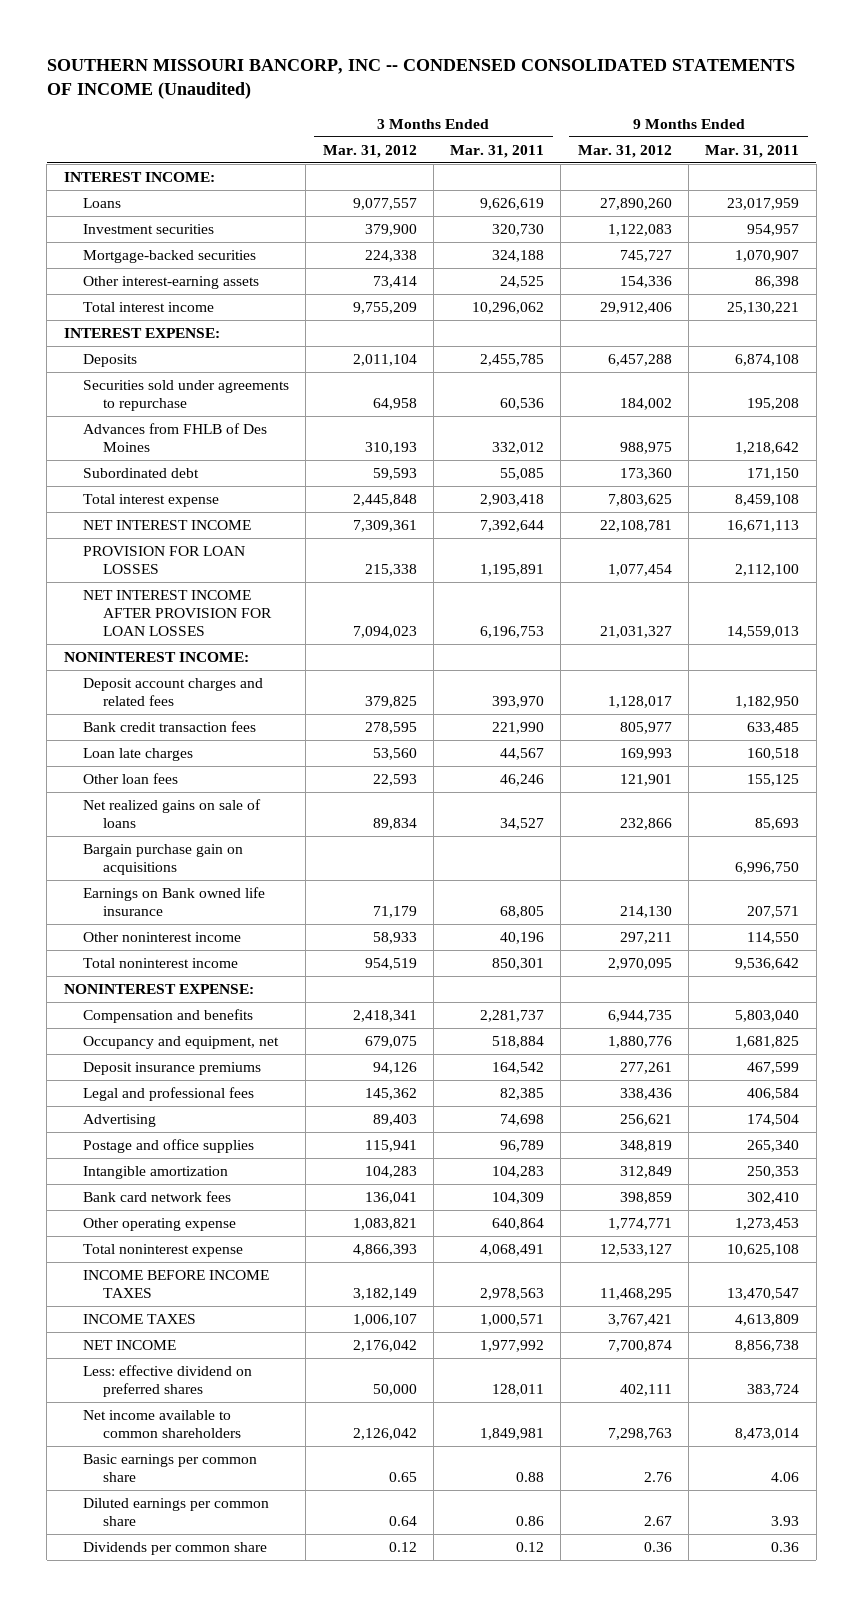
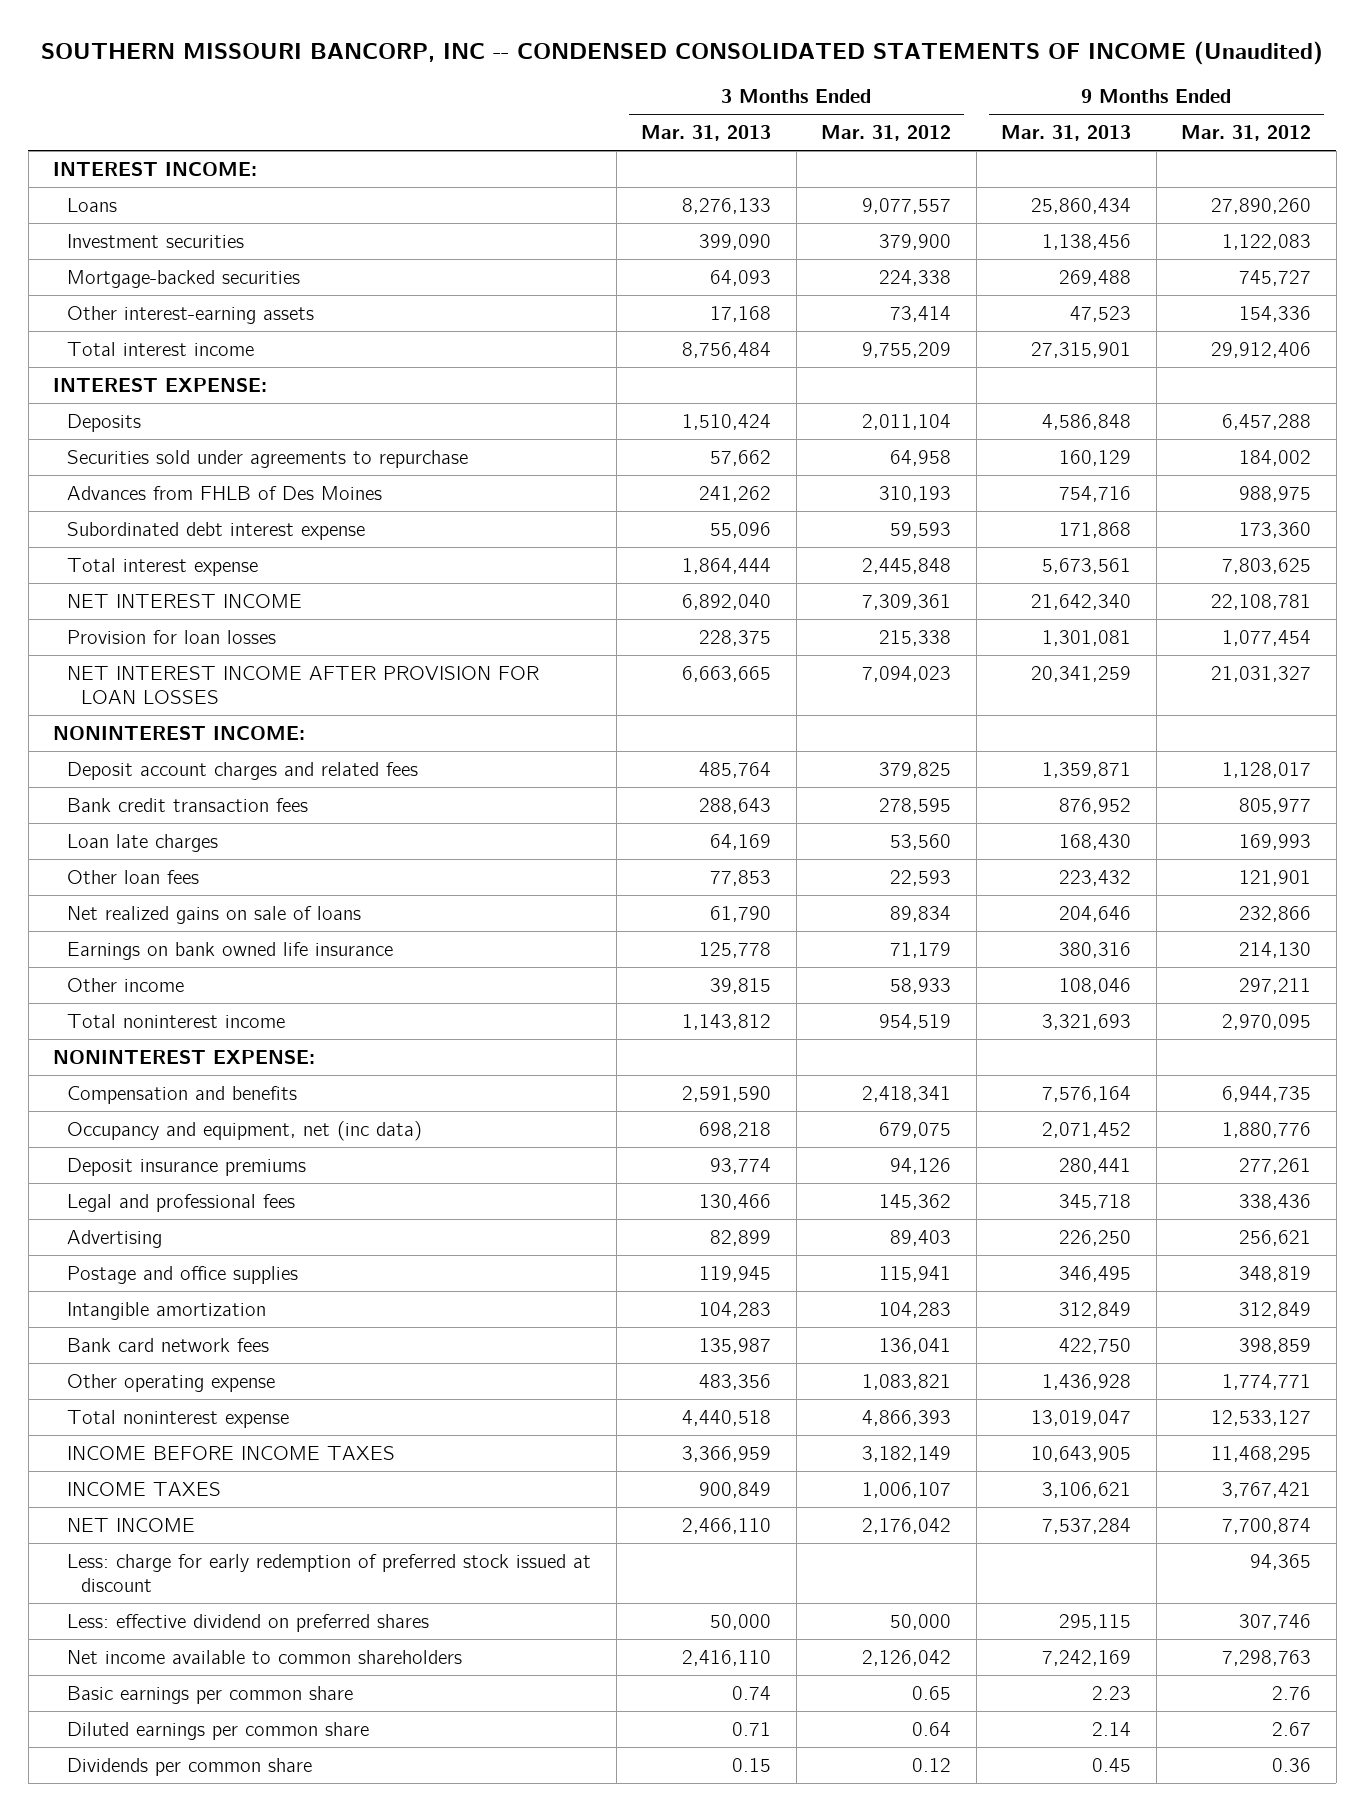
[450,144,545,158] Mar. 31, 2011 -> none
[705,144,800,158] Mar. 31, 2011 -> none
none -> [641,125,772,142] Mar. 31, 2013
none -> [1001,125,1132,142] Mar. 31, 2013
[83,468,200,479] Subordinated debt -> [67,521,366,540] Subordinated debt interest expense
[83,546,246,574] PROVISION FOR LOAN LOSSES -> [67,629,277,644] Provision for loan losses
[83,844,244,875] Bargain purchase gain on acquisitions -> none
[83,887,266,916] Earnings on Bank owned life insurance -> [67,941,394,960] Earnings on bank owned life insurance
[83,932,242,943] Other noninterest income -> [67,977,185,992] Other income
[83,1036,280,1050] Occupancy and equipment, net -> [67,1120,423,1141] Occupancy and equipment, net (inc data)
none -> [67,1553,592,1593] Less: charge for early redemption of preferred stock issued at discount
[619,1383,672,1396] 402,111 -> [1239,1613,1312,1630] 307,746

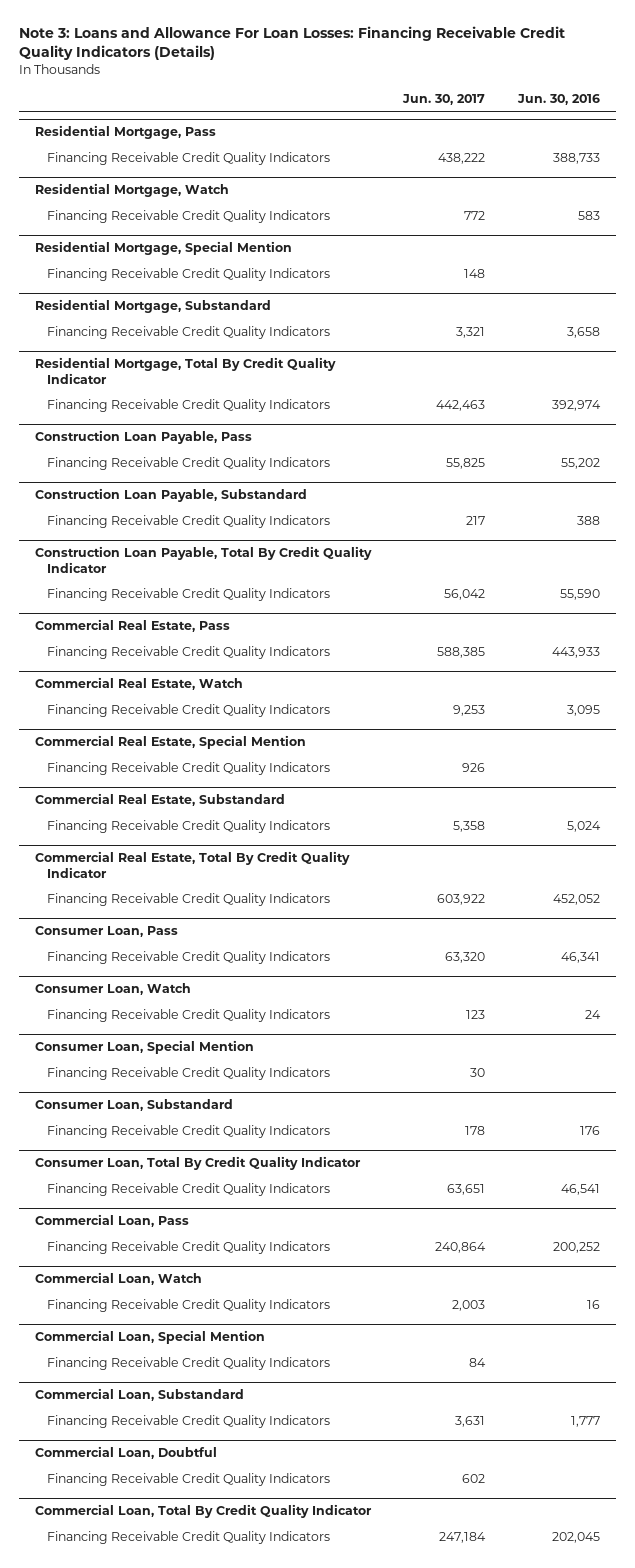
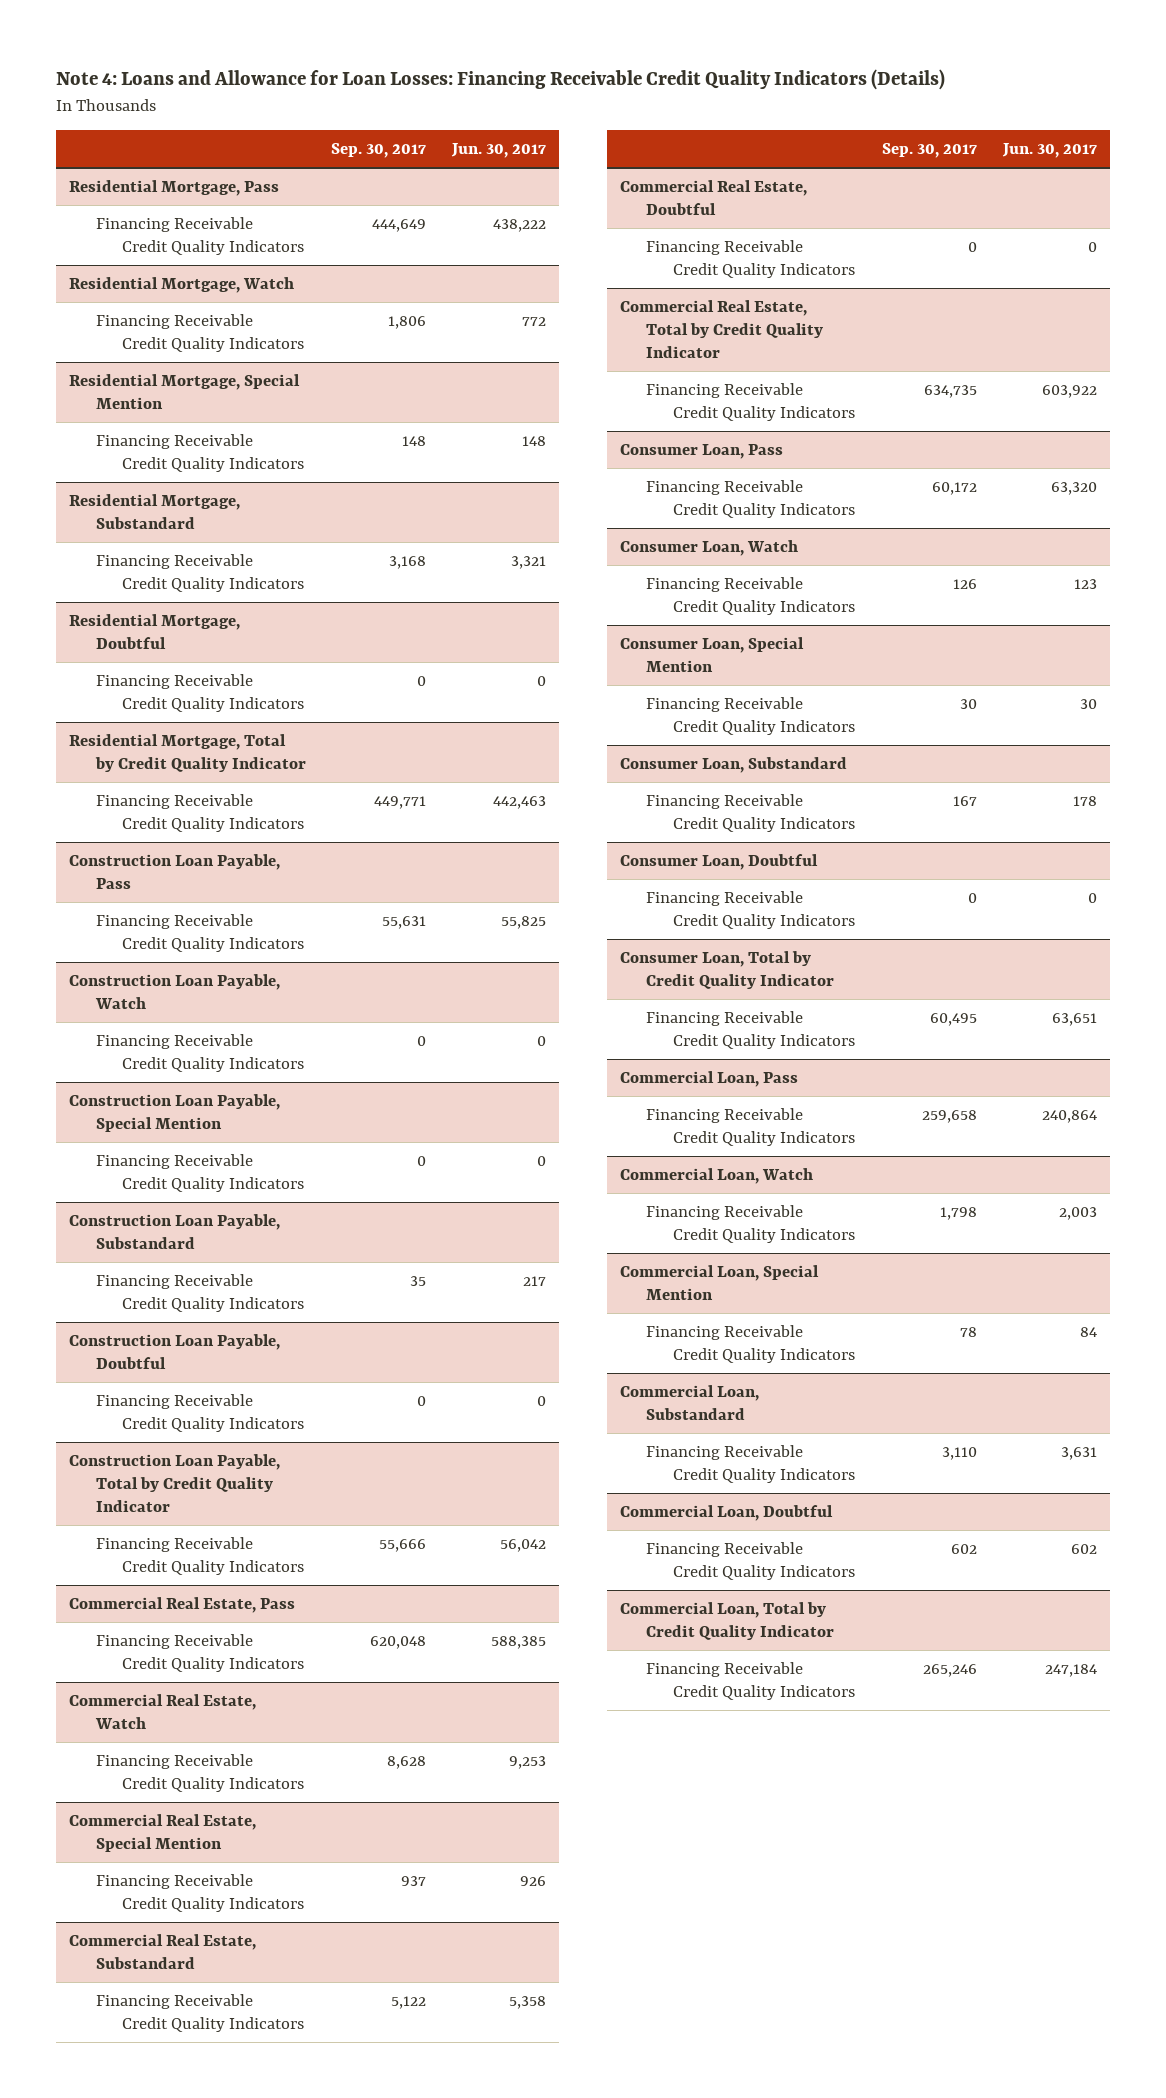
[19,26,566,61] Note 3: Loans and Allowance For Loan Losses: Financing Receivable Credit Quality Indicators (Details) -> [55,69,945,91] Note 4: Loans and Allowance for Loan Losses: Financing Receivable Credit Quality Indicators (Details)
[516,94,600,106] Jun. 30, 2016 -> none
none -> [331,142,427,158] Sep. 30, 2017
none -> [68,613,240,649] Residential Mortgage, Doubtful
none -> [95,673,305,712] Financing Receivable Credit Quality Indicators
[35,357,337,384] Residential Mortgage, Total By Credit Quality Indicator -> [68,733,306,772] Residential Mortgage, Total by Credit Quality Indicator
none -> [68,973,280,1009] Construction Loan Payable, Watch
none -> [95,1033,305,1072] Financing Receivable Credit Quality Indicators
none -> [68,1093,280,1132] Construction Loan Payable, Special Mention
none -> [95,1153,305,1192] Financing Receivable Credit Quality Indicators
none -> [68,1333,280,1369] Construction Loan Payable, Doubtful
none -> [95,1393,305,1432] Financing Receivable Credit Quality Indicators
[35,546,373,573] Construction Loan Payable, Total By Credit Quality Indicator -> [68,1453,280,1512] Construction Loan Payable, Total by Credit Quality Indicator
none -> [619,179,807,215] Commercial Real Estate, Doubtful
none -> [646,239,856,278] Financing Receivable Credit Quality Indicators
[35,851,351,878] Commercial Real Estate, Total By Credit Quality Indicator -> [619,299,824,358] Commercial Real Estate, Total by Credit Quality Indicator
none -> [619,853,818,870] Consumer Loan, Doubtful
none -> [646,890,856,929] Financing Receivable Credit Quality Indicators
[35,1156,362,1171] Consumer Loan, Total By Credit Quality Indicator -> [619,950,835,989] Consumer Loan, Total by Credit Quality Indicator
[35,1504,373,1519] Commercial Loan, Total By Credit Quality Indicator -> [619,1601,835,1640] Commercial Loan, Total by Credit Quality Indicator

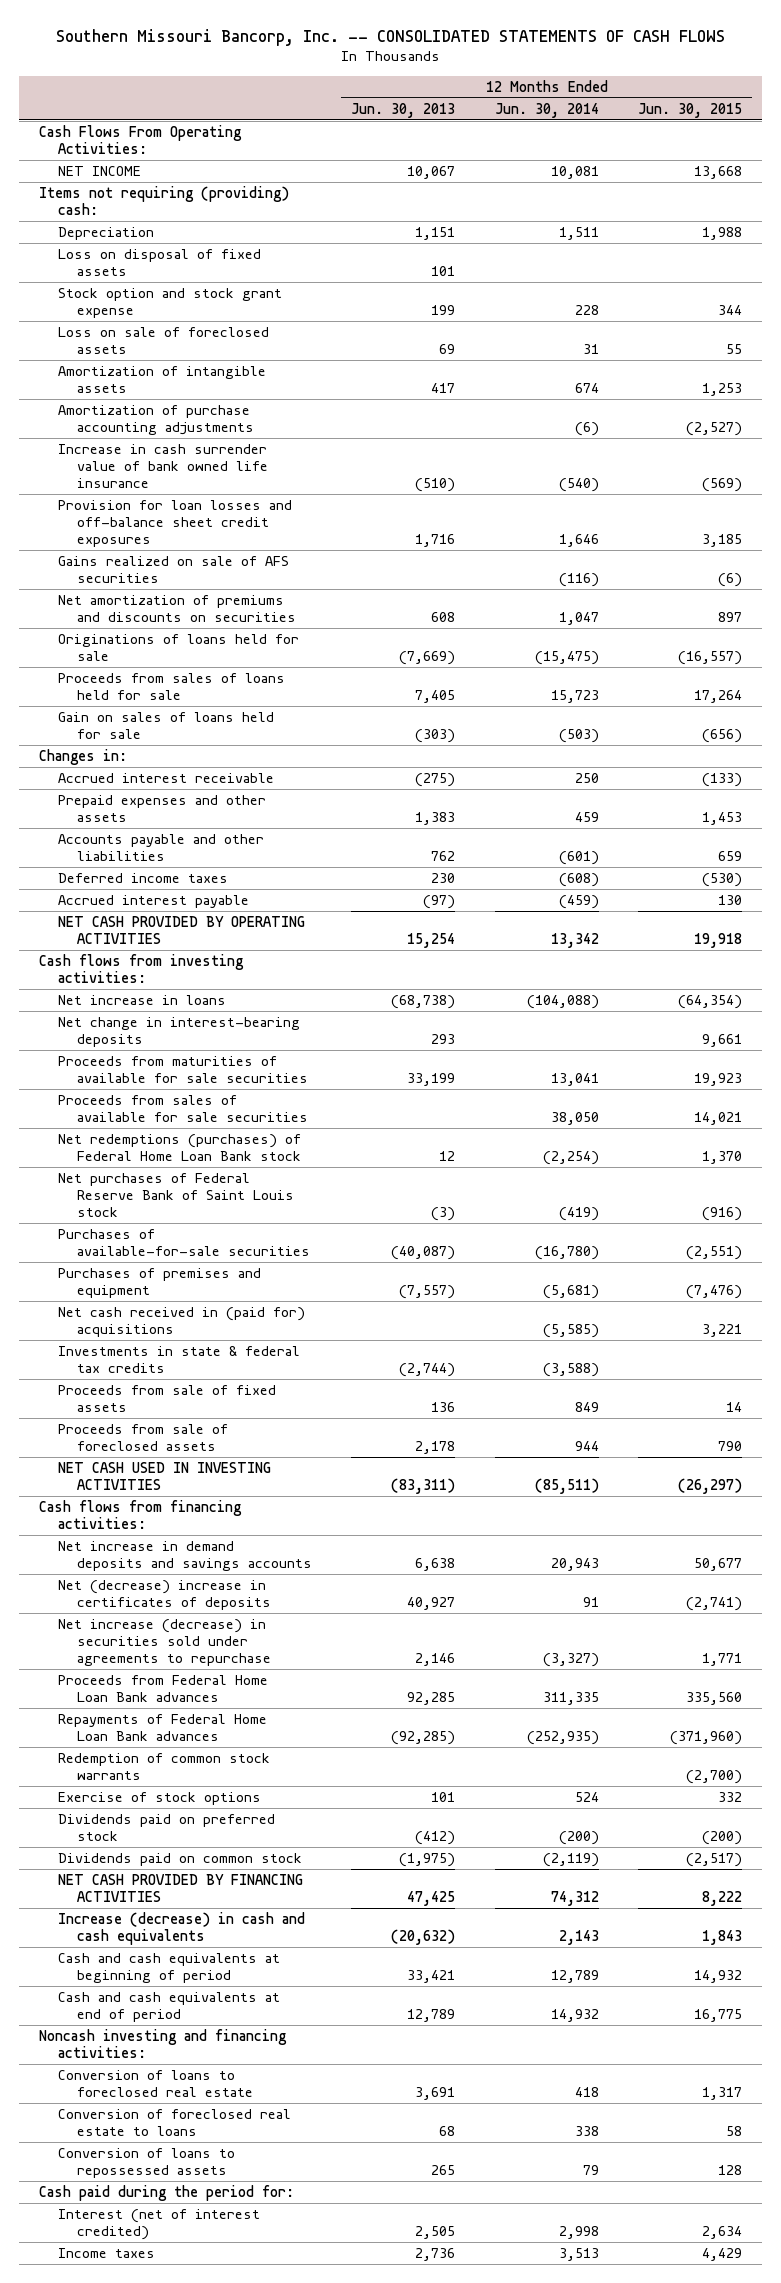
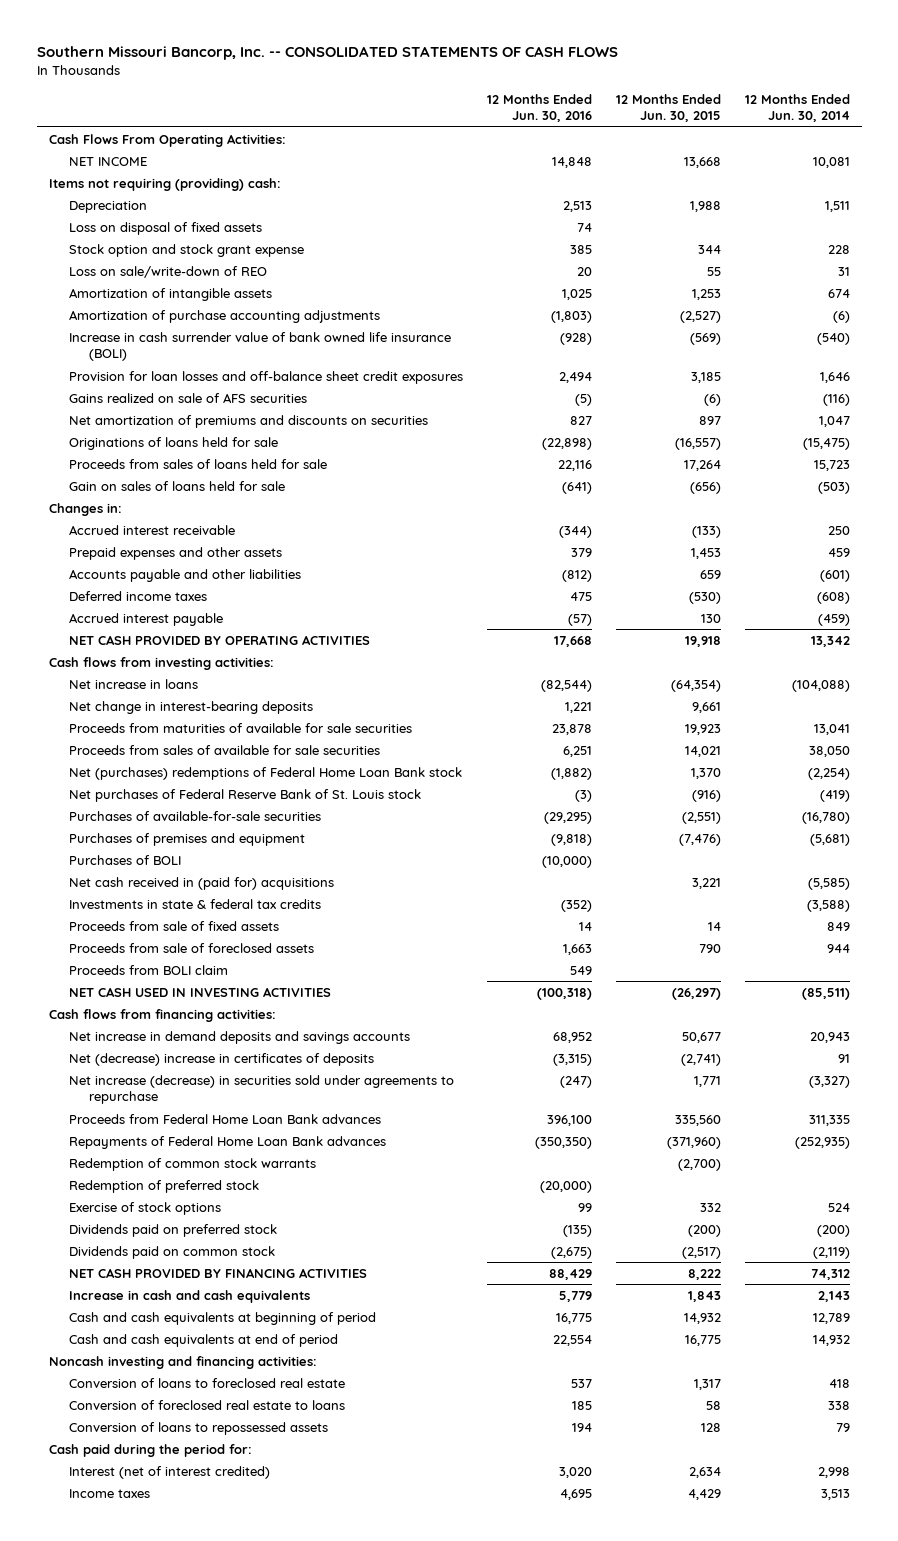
[351,102,456,118] Jun. 30, 2013 -> none
none -> [486,93,592,123] 12 Months Ended Jun. 30, 2016
[57,327,269,354] Loss on sale of foreclosed assets -> [68,265,267,278] Loss on sale/write-down of REO
[57,444,268,488] Increase in cash surrender value of bank owned life insurance -> [68,331,451,362] Increase in cash surrender value of bank owned life insurance (BOLI)
[57,1134,301,1161] Net redemptions (purchases) of Federal Home Loan Bank stock -> [68,766,462,780] Net (purchases) redemptions of Federal Home Loan Bank stock
[57,1173,294,1217] Net purchases of Federal Reserve Bank of Saint Louis stock -> [68,788,421,802] Net purchases of Federal Reserve Bank of St. Louis stock
none -> [68,854,181,865] Purchases of BOLI
none -> [68,964,228,975] Proceeds from BOLI claim
none -> [68,1179,259,1193] Redemption of preferred stock
[57,1912,305,1945] Increase (decrease) in cash and cash equivalents -> [68,1289,310,1303] Increase in cash and cash equivalents

